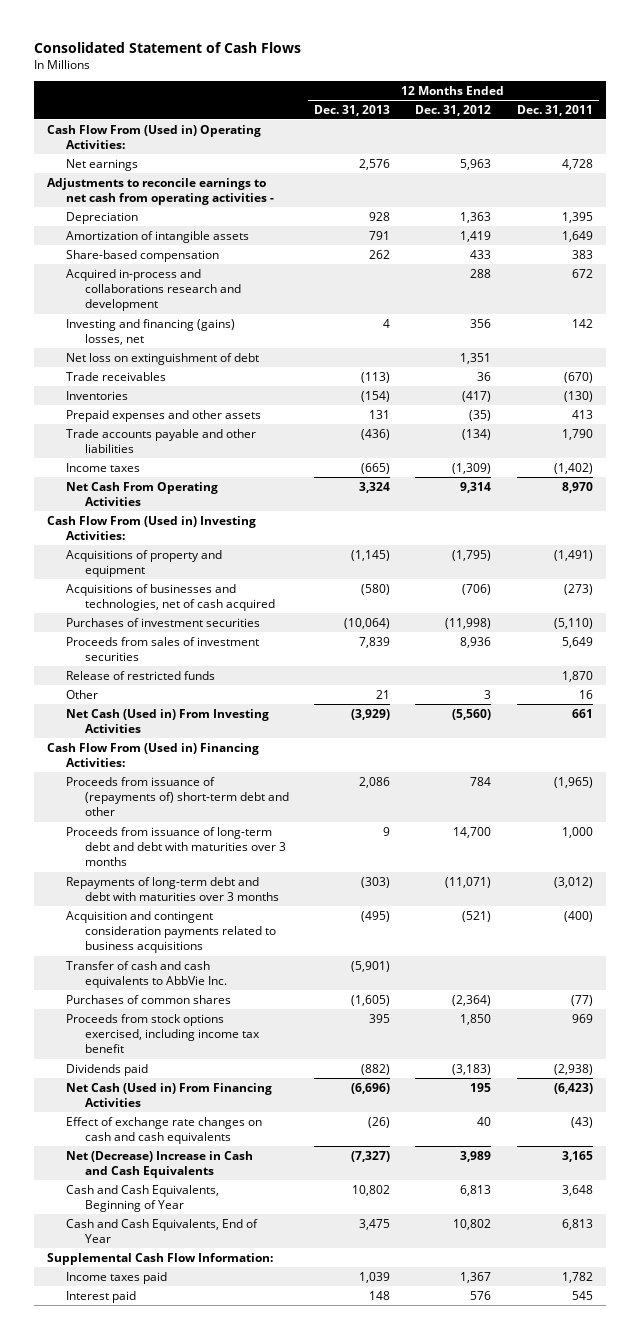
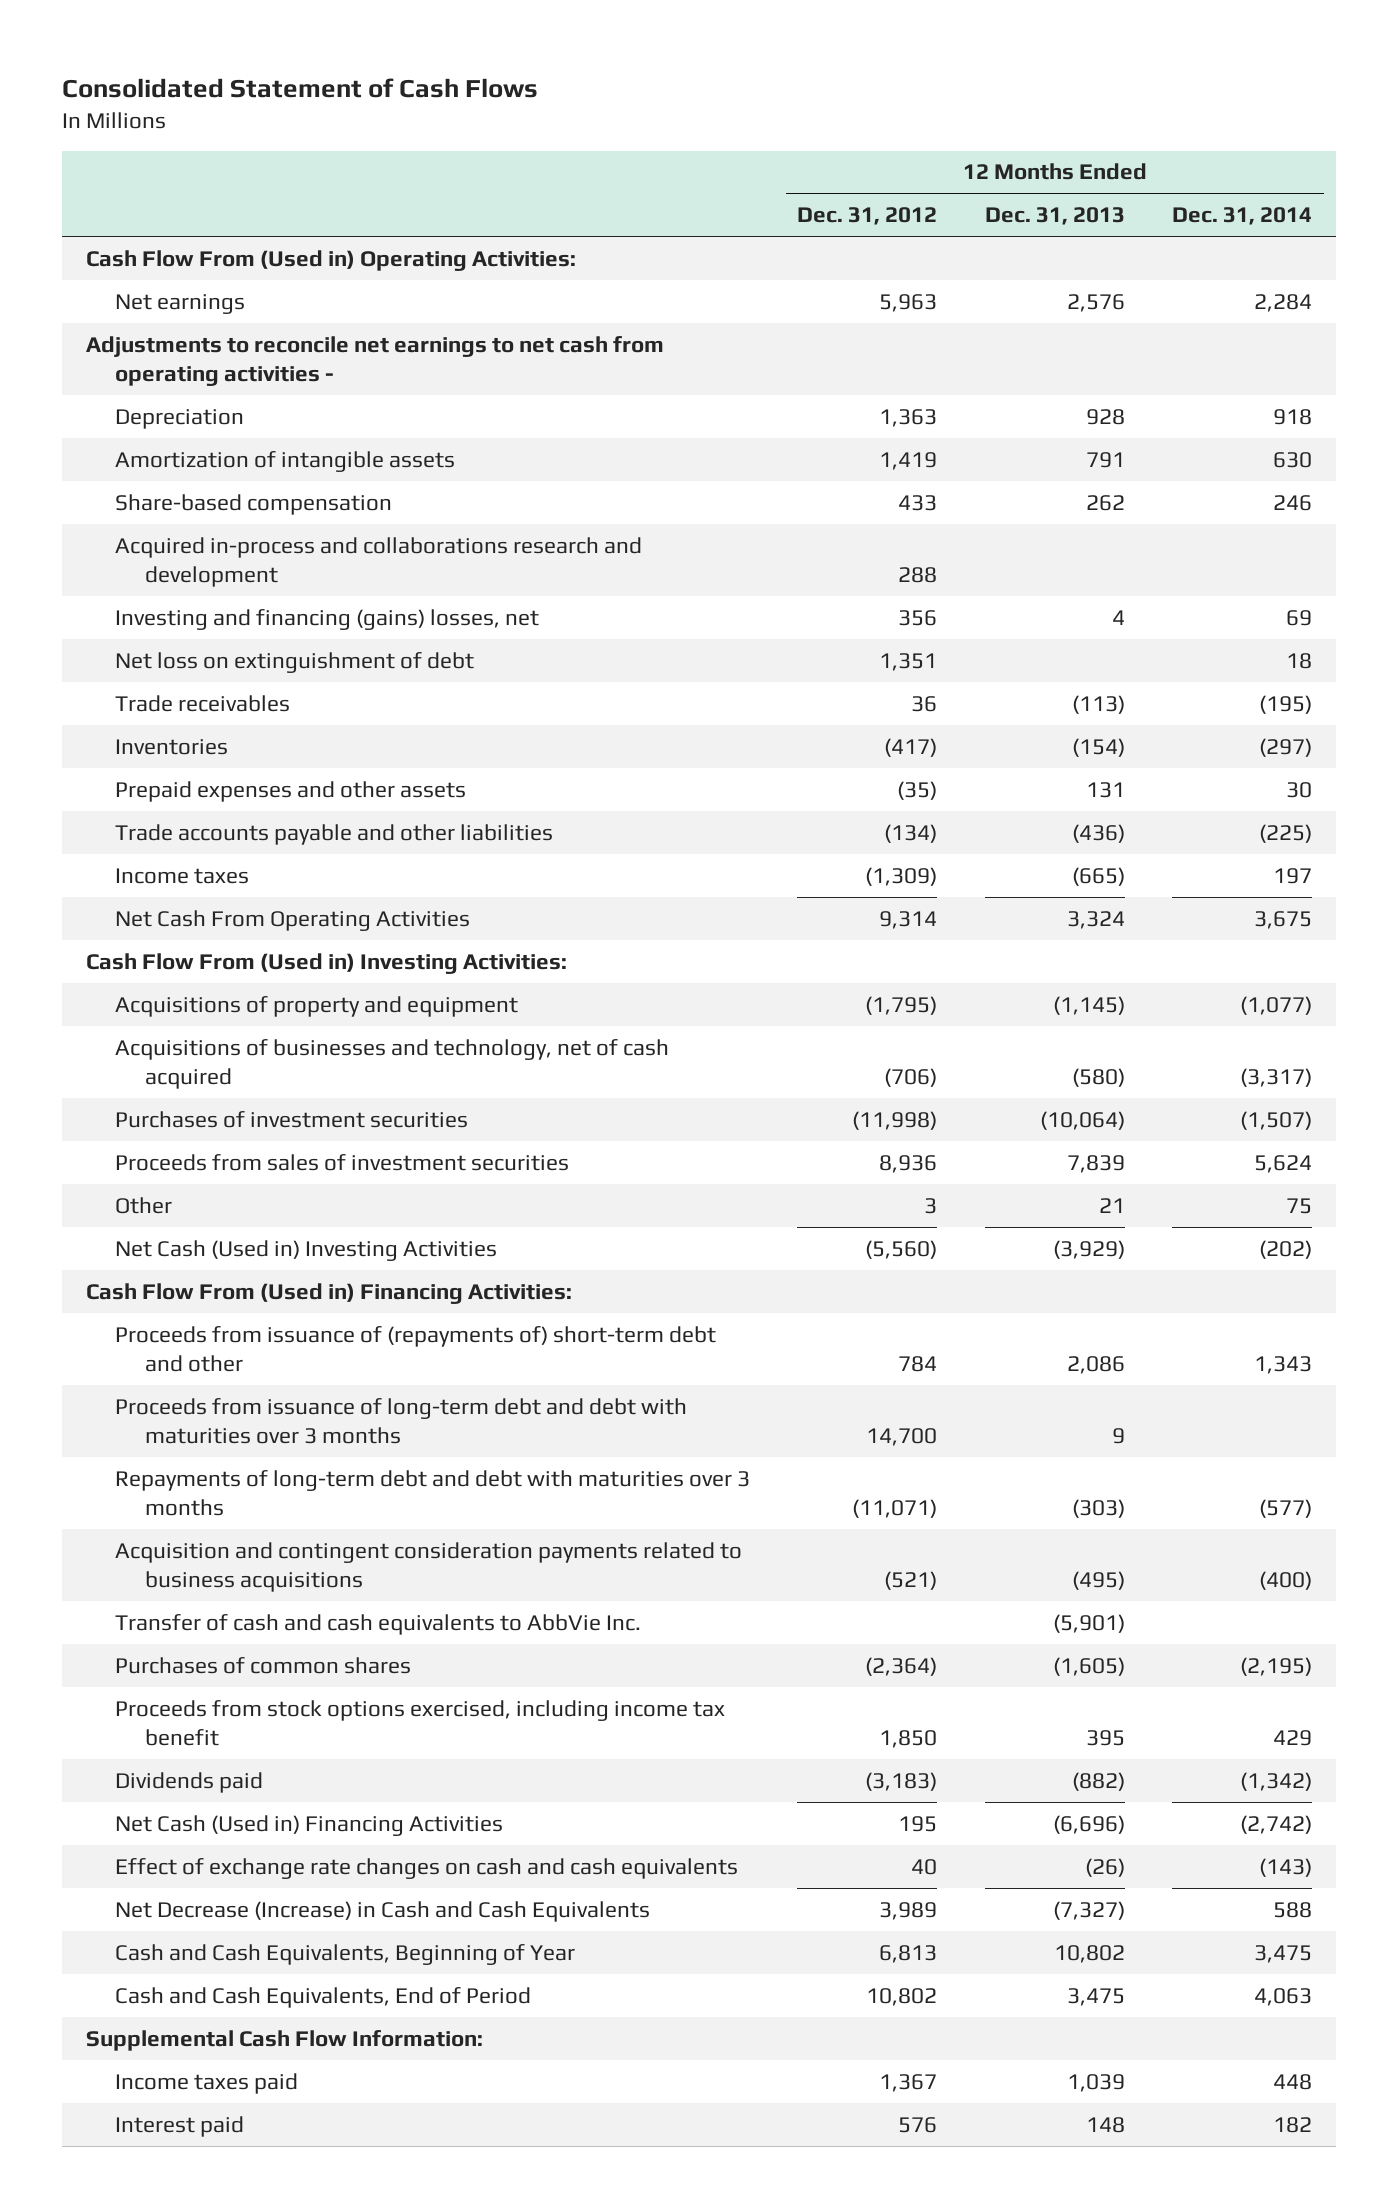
[516,104,593,116] Dec. 31, 2011 -> none
none -> [1172,207,1313,226] Dec. 31, 2014
[46,177,274,206] Adjustments to reconcile earnings to net cash from operating activities - -> [85,335,664,386] Adjustments to reconcile net earnings to net cash from operating activities -
[65,583,275,612] Acquisitions of businesses and technologies, net of cash acquired -> [115,1038,670,1089] Acquisitions of businesses and technology, net of cash acquired
[65,670,215,680] Release of restricted funds -> none
[65,708,269,734] Net Cash (Used in) From Investing Activities -> [115,1239,498,1261] Net Cash (Used in) Investing Activities
[65,1082,272,1108] Net Cash (Used in) From Financing Activities -> [115,1814,504,1836] Net Cash (Used in) Financing Activities
[65,1150,253,1179] Net (Decrease) Increase in Cash and Cash Equivalents -> [115,1900,651,1922] Net Decrease (Increase) in Cash and Cash Equivalents
[65,1218,258,1244] Cash and Cash Equivalents, End of Year -> [115,1986,532,2008] Cash and Cash Equivalents, End of Period

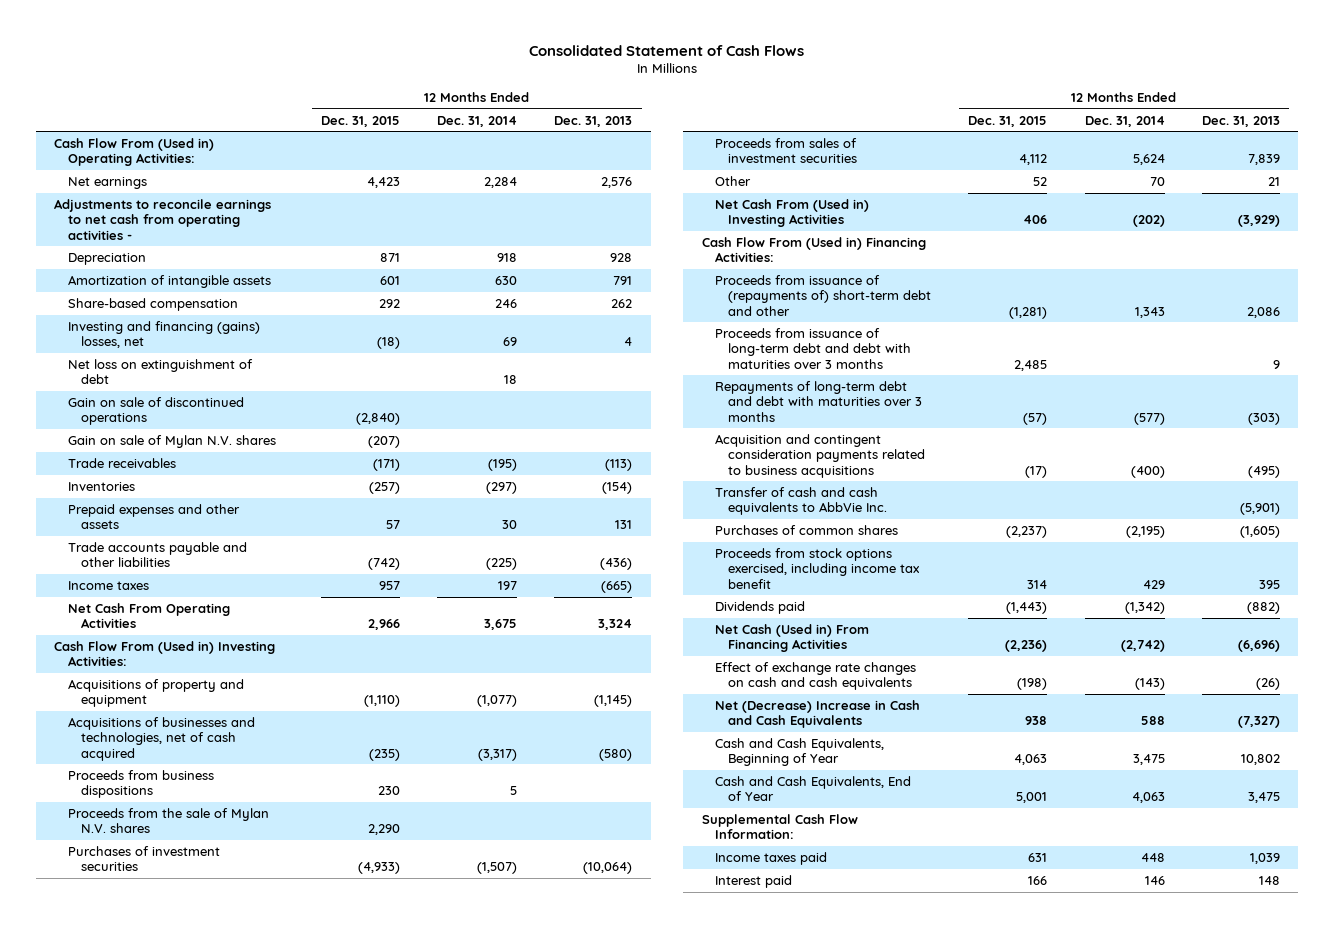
[797,207,938,226] Dec. 31, 2012 -> none
none -> [321,115,401,127] Dec. 31, 2015
[85,335,664,386] Adjustments to reconcile net earnings to net cash from operating activities - -> [54,198,272,240] Adjustments to reconcile earnings to net cash from operating activities -
[115,536,643,587] Acquired in-process and collaborations research and development -> none
none -> [67,396,244,426] Gain on sale of discontinued operations
none -> [67,434,276,448] Gain on sale of Mylan N.V. shares
[115,1038,670,1089] Acquisitions of businesses and technology, net of cash acquired -> [67,716,255,761] Acquisitions of businesses and technologies, net of cash acquired
none -> [67,769,214,799] Proceeds from business dispositions
none -> [67,807,269,834] Proceeds from the sale of Mylan N.V. shares
[1286,1197,1313,1214] 75 -> [1149,176,1165,186] 70
[115,1239,498,1261] Net Cash (Used in) Investing Activities -> [715,198,870,228] Net Cash From (Used in) Investing Activities
[115,1814,504,1836] Net Cash (Used in) Financing Activities -> [715,623,870,653] Net Cash (Used in) From Financing Activities
[115,1900,651,1922] Net Decrease (Increase) in Cash and Cash Equivalents -> [715,699,921,729] Net (Decrease) Increase in Cash and Cash Equivalents
[115,1986,532,2008] Cash and Cash Equivalents, End of Period -> [715,775,912,802] Cash and Cash Equivalents, End of Year
[1273,2116,1313,2133] 182 -> [1144,875,1165,885] 146

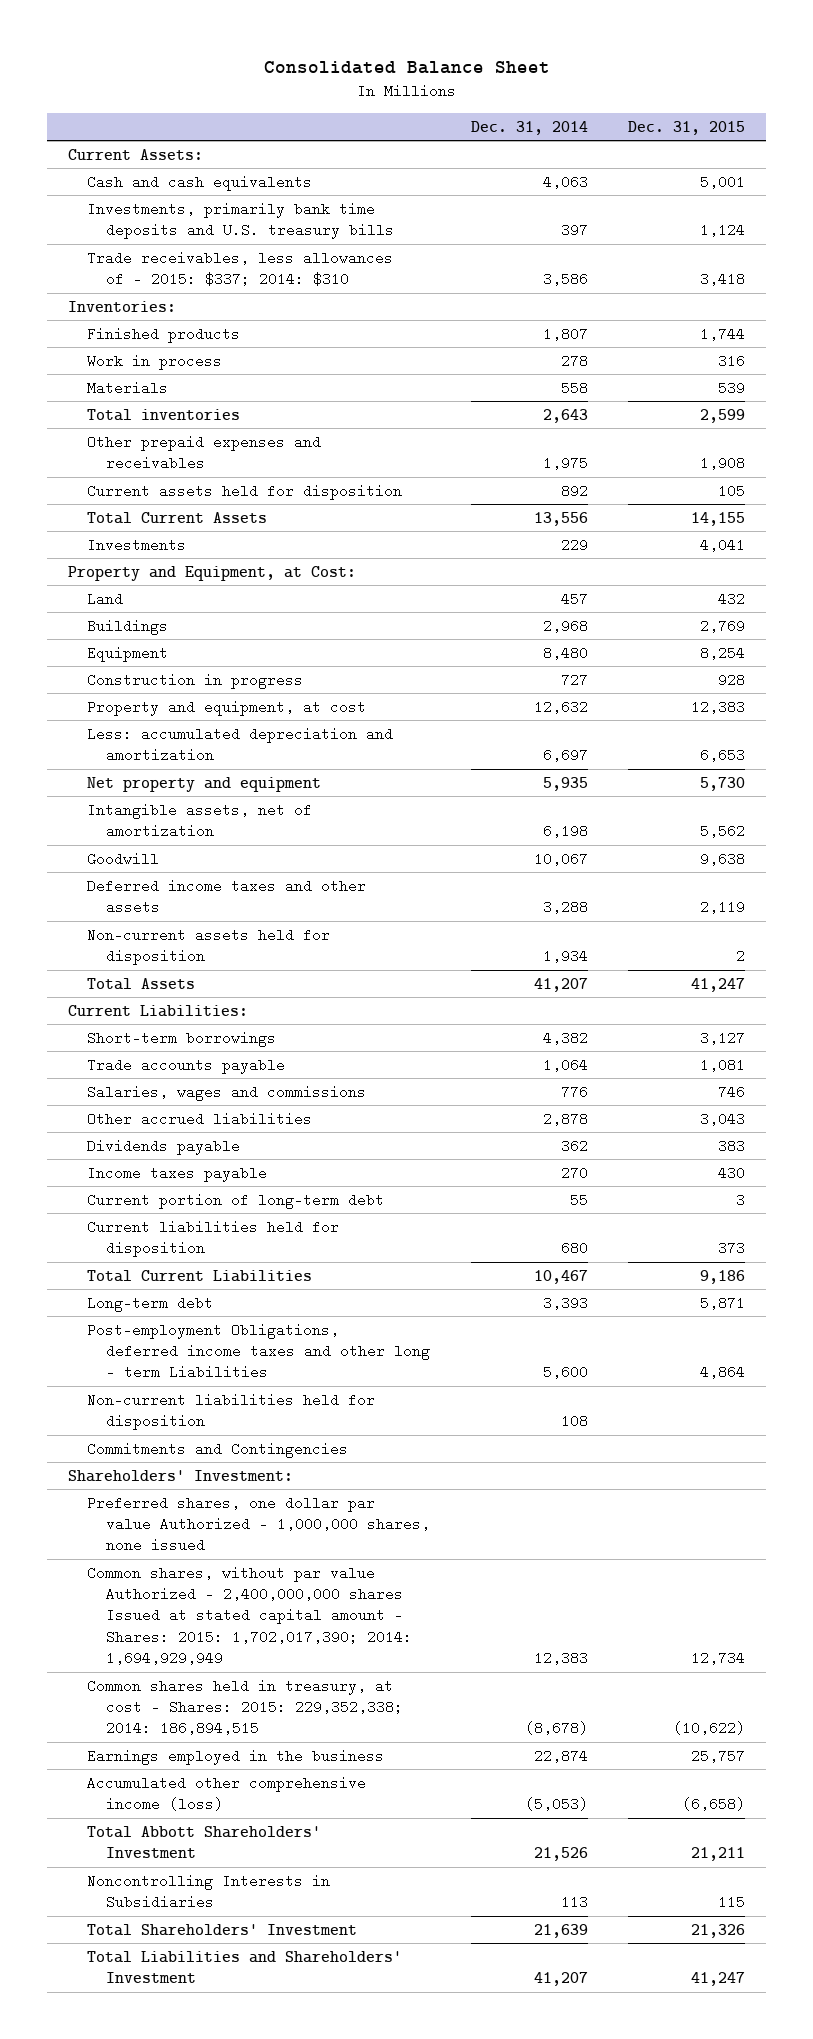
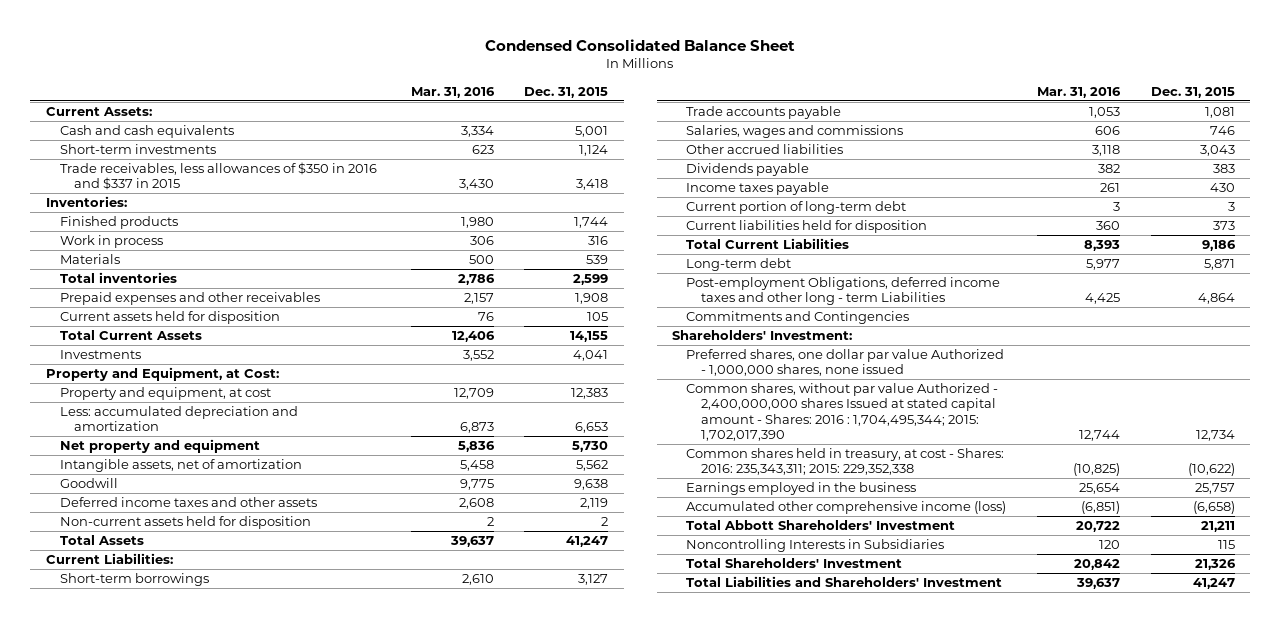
[263,61,550,75] Consolidated Balance Sheet -> [485,38,796,51] Condensed Consolidated Balance Sheet
[470,120,588,135] Dec. 31, 2014 -> none
none -> [410,86,495,98] Mar. 31, 2016
[86,201,394,240] Investments, primarily bank time deposits and U.S. treasury bills -> [59,144,216,155] Short-term investments
[86,250,393,287] Trade receivables, less allowances of - 2015: $337; 2014: $310 -> [59,162,377,191] Trade receivables, less allowances of $350 in 2016 and $337 in 2015
[86,434,321,471] Other prepaid expenses and receivables -> [59,292,320,306] Prepaid expenses and other receivables
[86,591,123,606] Land -> none
[86,618,168,635] Buildings -> none
[86,645,168,662] Equipment -> none
[86,672,303,689] Construction in progress -> none
[86,1392,375,1431] Non-current liabilities held for disposition -> none
[86,1565,412,1666] Common shares, without par value Authorized - 2,400,000,000 shares Issued at stated capital amount - Shares: 2015: 1,702,017,390; 2014: 1,694,929,949 -> [686,383,999,441] Common shares, without par value Authorized - 2,400,000,000 shares Issued at stated capital amount - Shares: 2016 : 1,704,495,344; 2015: 1,702,017,390
[86,1678,403,1736] Common shares held in treasury, at cost - Shares: 2015: 229,352,338; 2014: 186,894,515 -> [686,448,1005,476] Common shares held in treasury, at cost - Shares: 2016: 235,343,311; 2015: 229,352,338

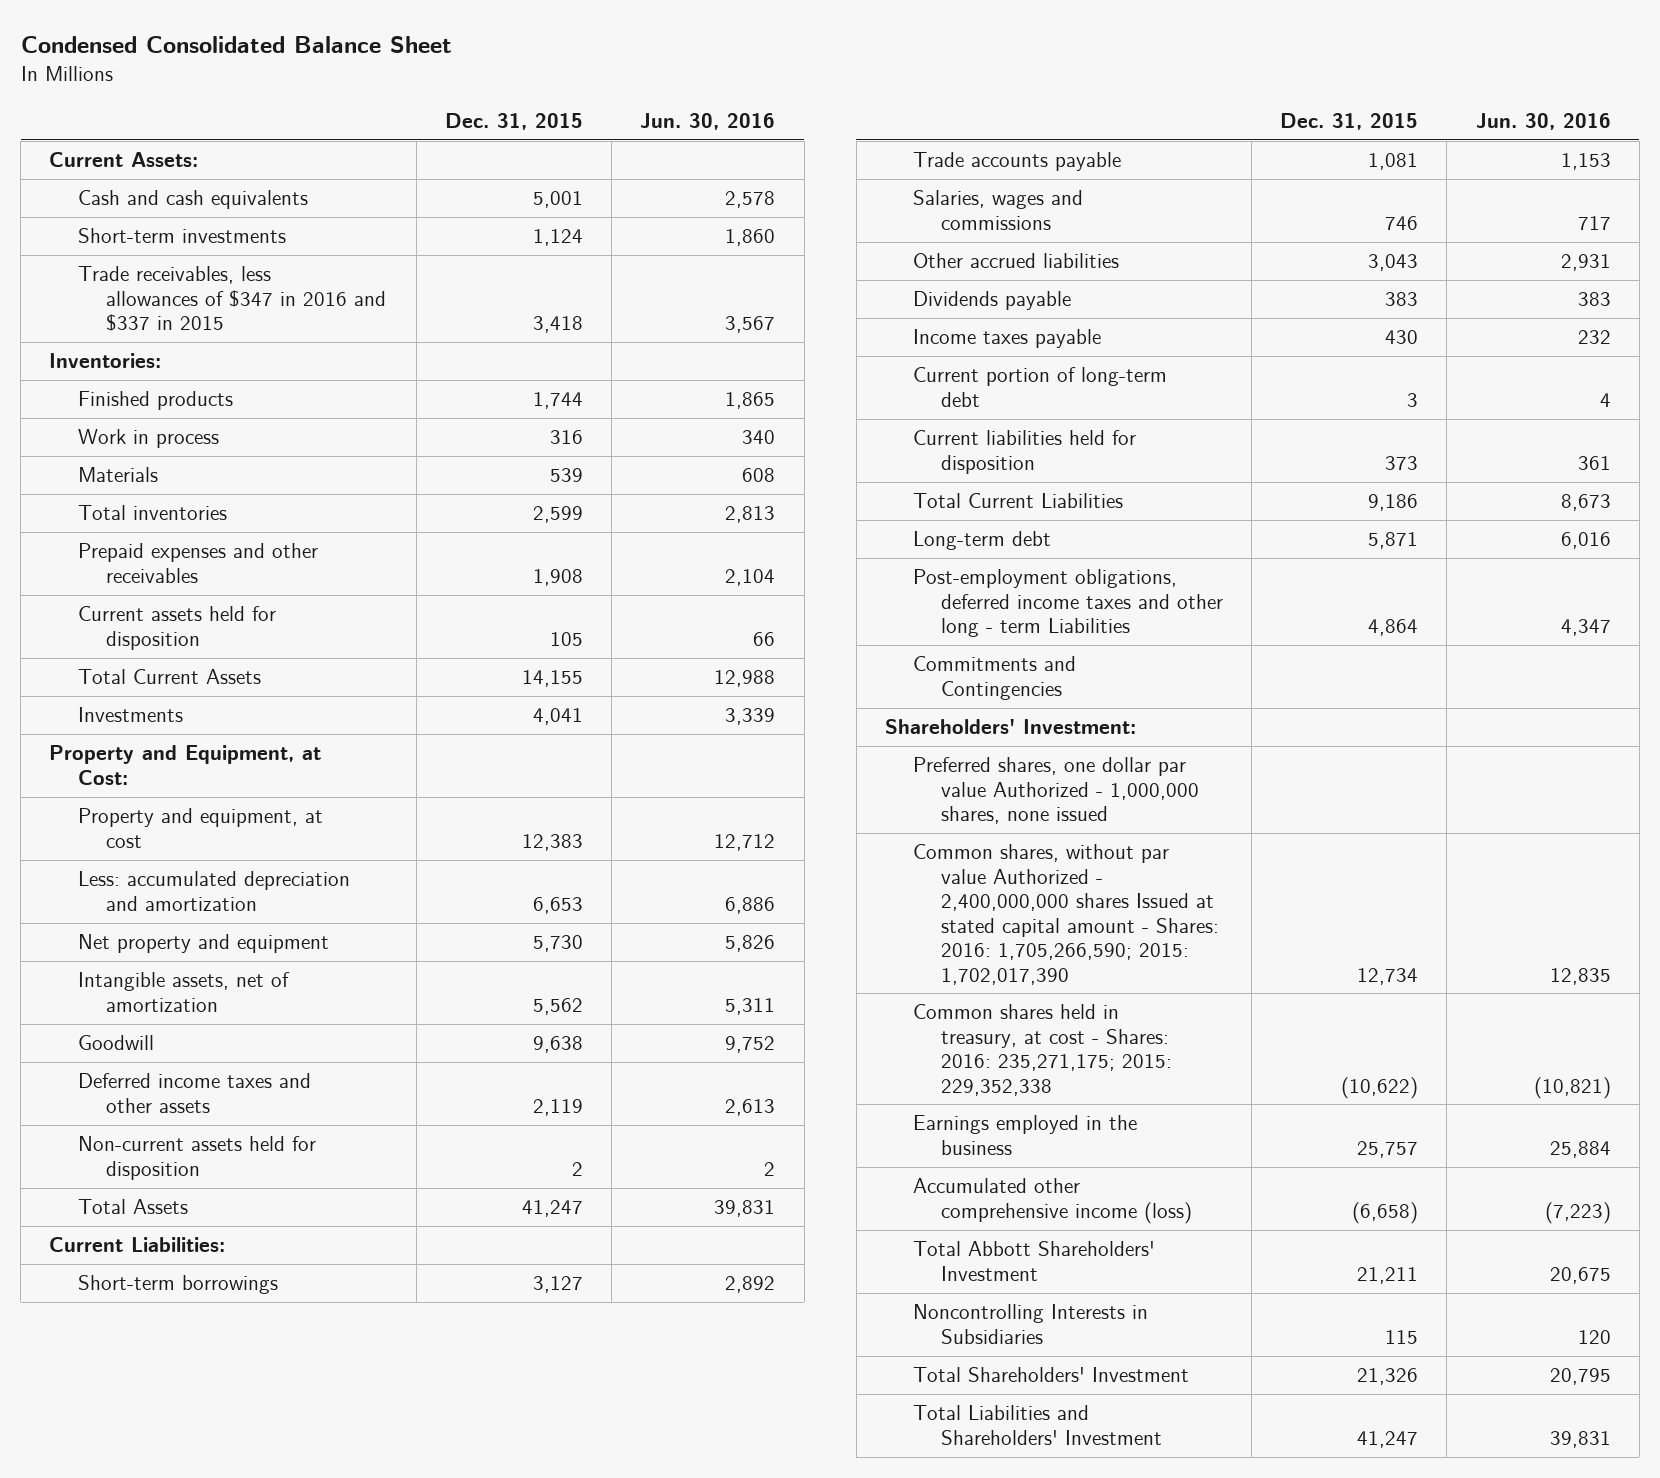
[410,86,495,98] Mar. 31, 2016 -> none
none -> [640,113,776,131] Jun. 30, 2016
[59,162,377,191] Trade receivables, less allowances of $350 in 2016 and $337 in 2015 -> [77,266,386,332] Trade receivables, less allowances of $347 in 2016 and $337 in 2015
[686,277,1001,306] Post-employment Obligations, deferred income taxes and other long - term Liabilities -> [912,569,1224,638] Post-employment obligations, deferred income taxes and other long - term Liabilities
[686,383,999,441] Common shares, without par value Authorized - 2,400,000,000 shares Issued at stated capital amount - Shares: 2016 : 1,704,495,344; 2015: 1,702,017,390 -> [912,844,1220,985] Common shares, without par value Authorized - 2,400,000,000 shares Issued at stated capital amount - Shares: 2016: 1,705,266,590; 2015: 1,702,017,390
[686,448,1005,476] Common shares held in treasury, at cost - Shares: 2016: 235,343,311; 2015: 229,352,338 -> [912,1004,1173,1096] Common shares held in treasury, at cost - Shares: 2016: 235,271,175; 2015: 229,352,338

